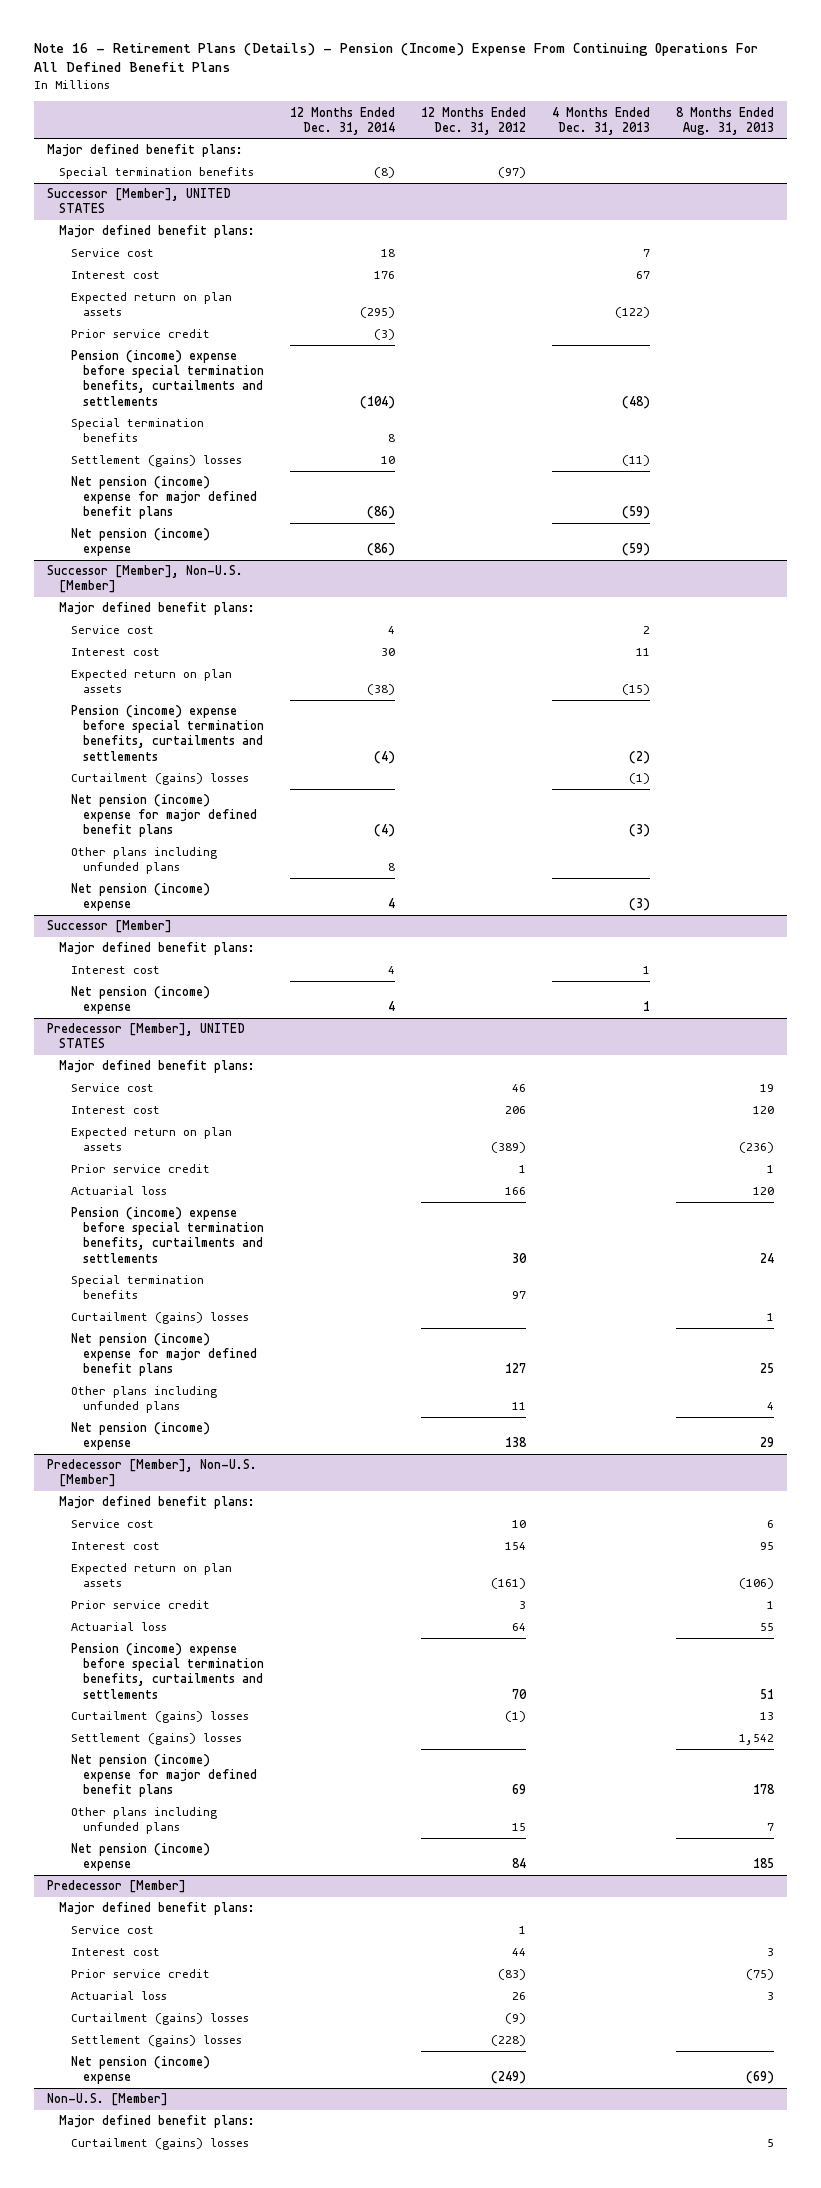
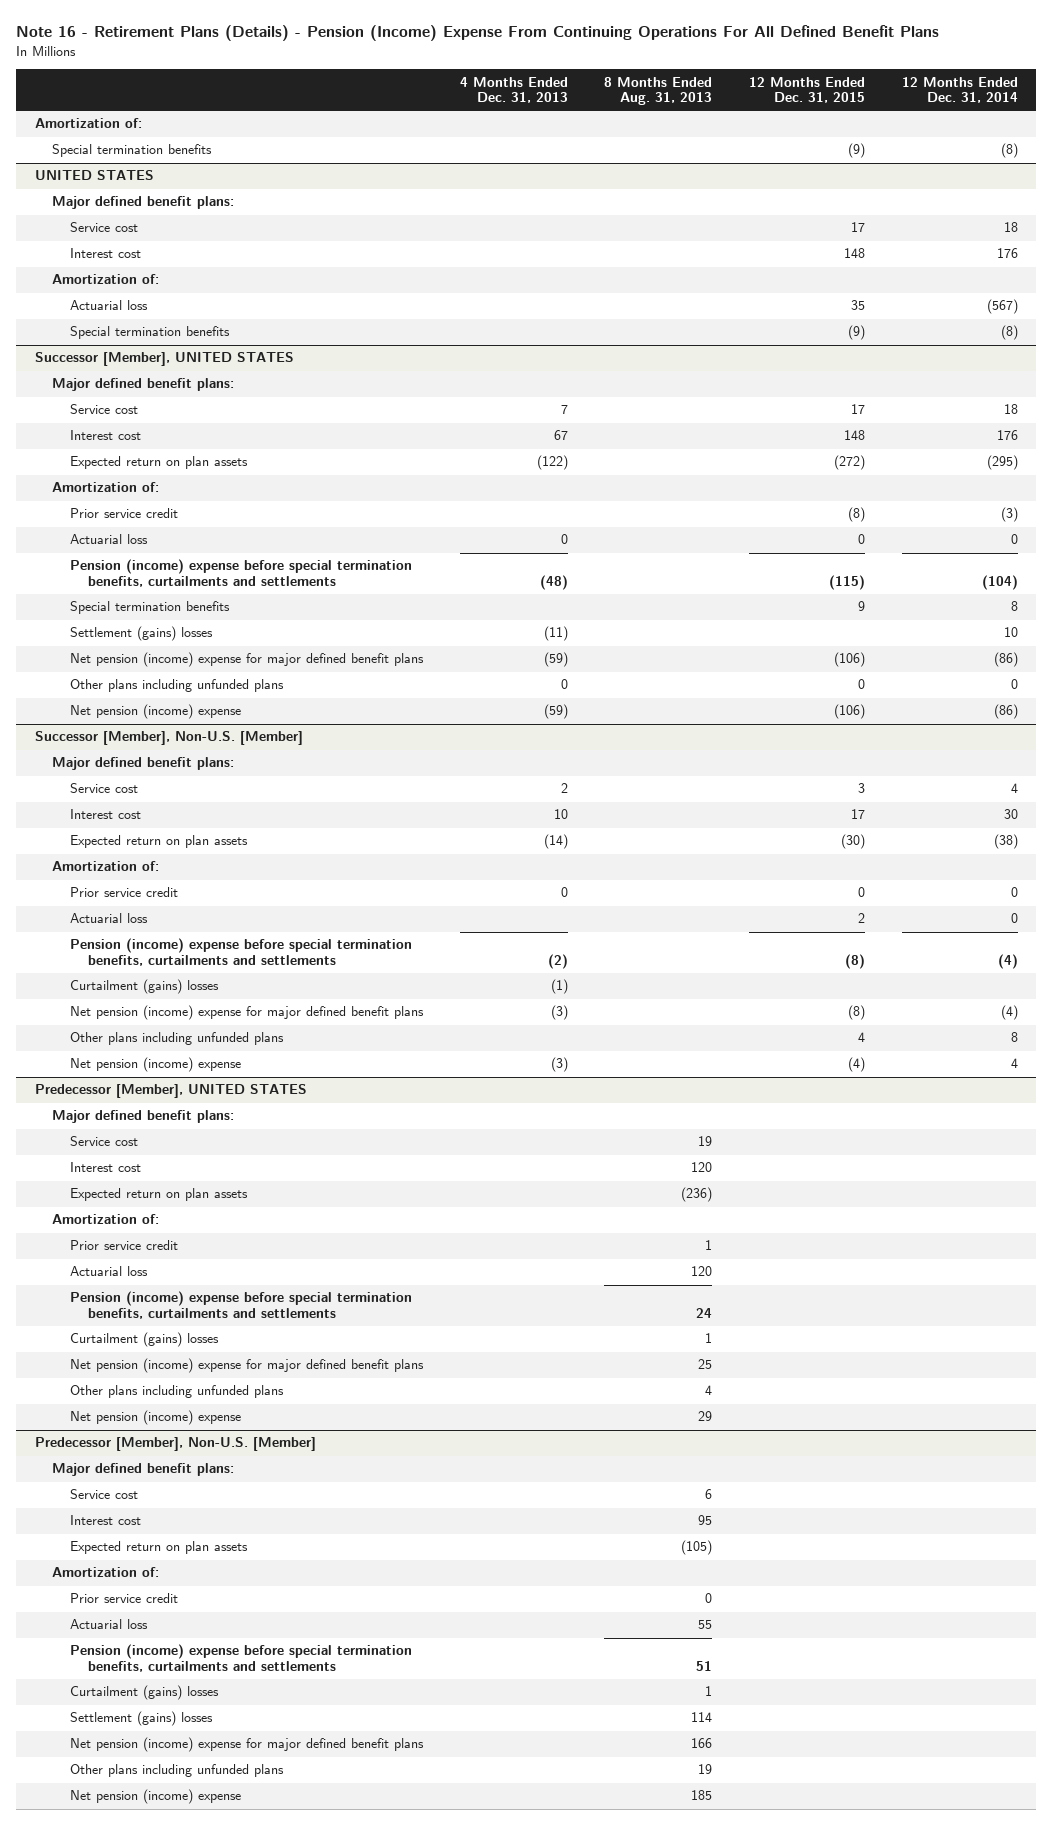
[421,106,527,135] 12 Months Ended Dec. 31, 2012 -> none
none -> [749,76,866,104] 12 Months Ended Dec. 31, 2015
[46,144,243,158] Major defined benefit plans: -> none
none -> [34,118,142,129] Amortization of:
none -> [34,170,154,181] UNITED STATES
none -> [52,196,235,210] Major defined benefit plans:
none -> [70,222,139,233] Service cost
none -> [70,248,142,259] Interest cost
none -> [52,274,160,285] Amortization of:
none -> [70,300,149,311] Actuarial loss
none -> [70,326,231,340] Special termination benefits
none -> [52,482,160,493] Amortization of:
none -> [70,534,149,545] Actuarial loss
none -> [70,679,285,693] Other plans including unfunded plans
[636,648,651,657] 11 -> [553,809,568,820] 10
[622,684,651,696] (15) -> [543,834,568,850] (14)
none -> [52,861,160,872] Amortization of:
none -> [70,887,179,898] Prior service credit
none -> [70,913,149,924] Actuarial loss
[46,920,172,934] Successor [Member] -> none
[59,942,256,956] Major defined benefit plans: -> none
[71,966,161,975] Interest cost -> none
[71,986,211,1015] Net pension (income) expense -> none
none -> [52,1214,160,1225] Amortization of:
[71,1275,205,1300] Special termination benefits -> none
[738,1578,774,1590] (106) -> [681,1540,713,1556] (105)
none -> [52,1567,160,1578] Amortization of:
[766,1601,774,1610] 1 -> [705,1593,713,1604] 0
[759,1712,774,1721] 13 -> [705,1686,713,1697] 1
[738,1734,774,1746] 1,542 -> [691,1712,713,1723] 114
[752,1784,775,1795] 178 -> [691,1738,713,1749] 166
[766,1823,774,1832] 7 -> [698,1764,713,1775] 19
[46,1880,186,1894] Predecessor [Member] -> none
[59,1902,256,1916] Major defined benefit plans: -> none
[71,1925,155,1935] Service cost -> none
[71,1948,161,1957] Interest cost -> none
[71,1969,211,1979] Prior service credit -> none
[71,1991,168,2001] Actuarial loss -> none
[71,2013,250,2026] Curtailment (gains) losses -> none
[71,2035,243,2048] Settlement (gains) losses -> none
[71,2056,211,2085] Net pension (income) expense -> none
[46,2093,168,2107] Non-U.S. [Member] -> none
[59,2115,256,2129] Major defined benefit plans: -> none
[71,2138,250,2151] Curtailment (gains) losses -> none

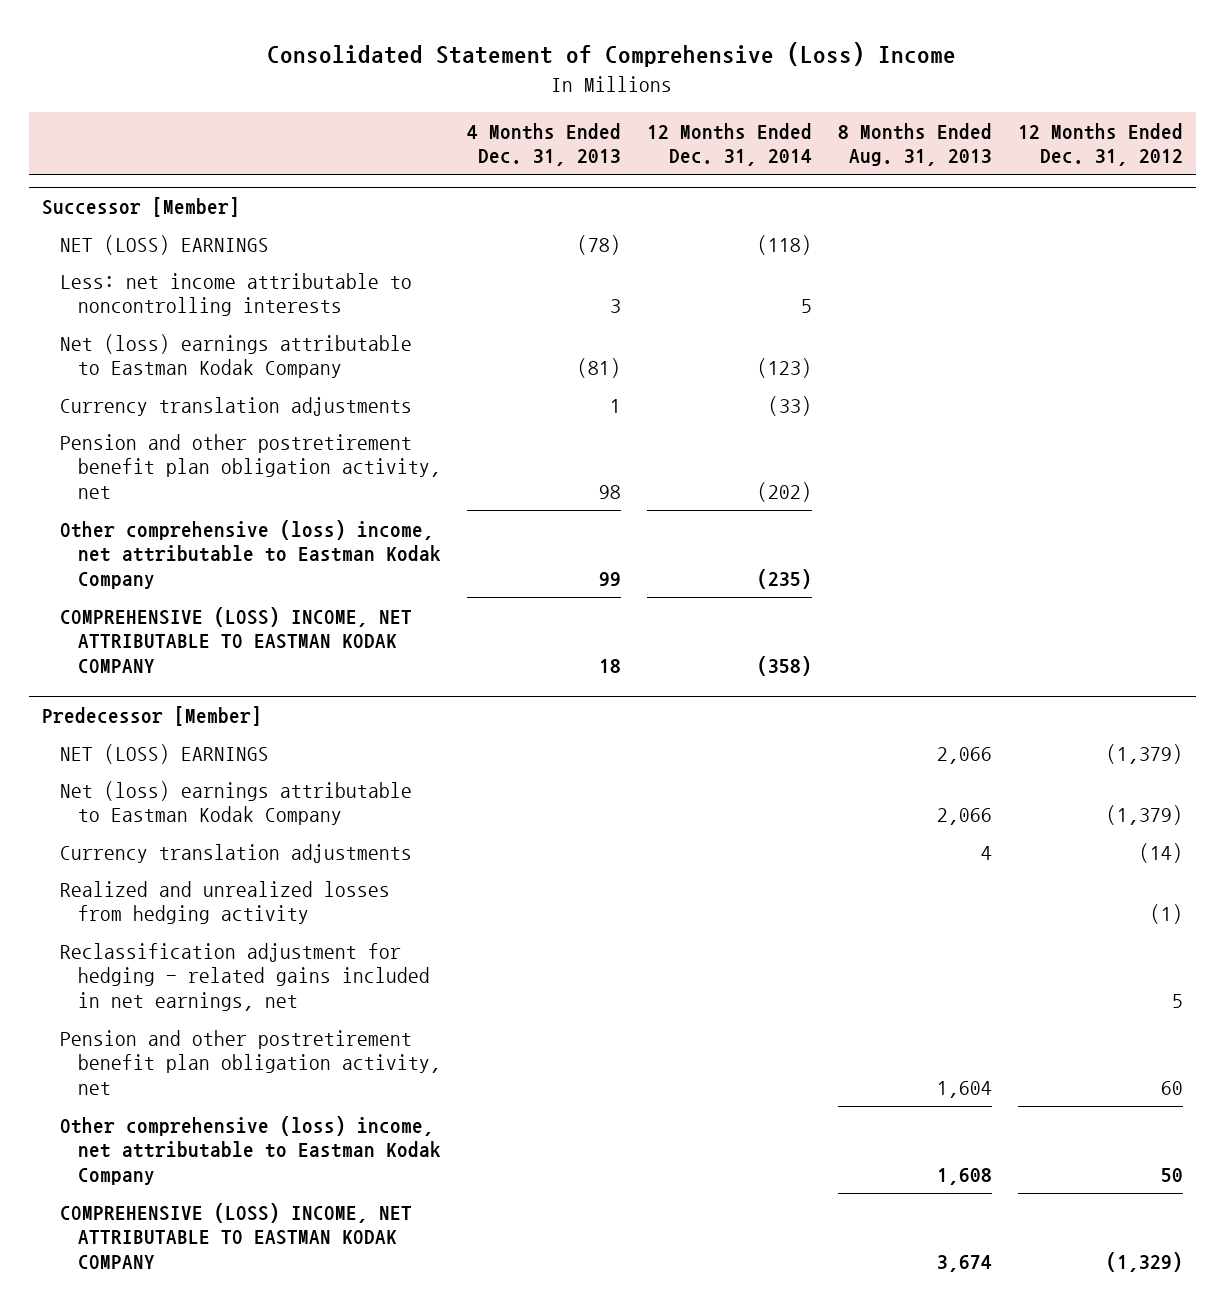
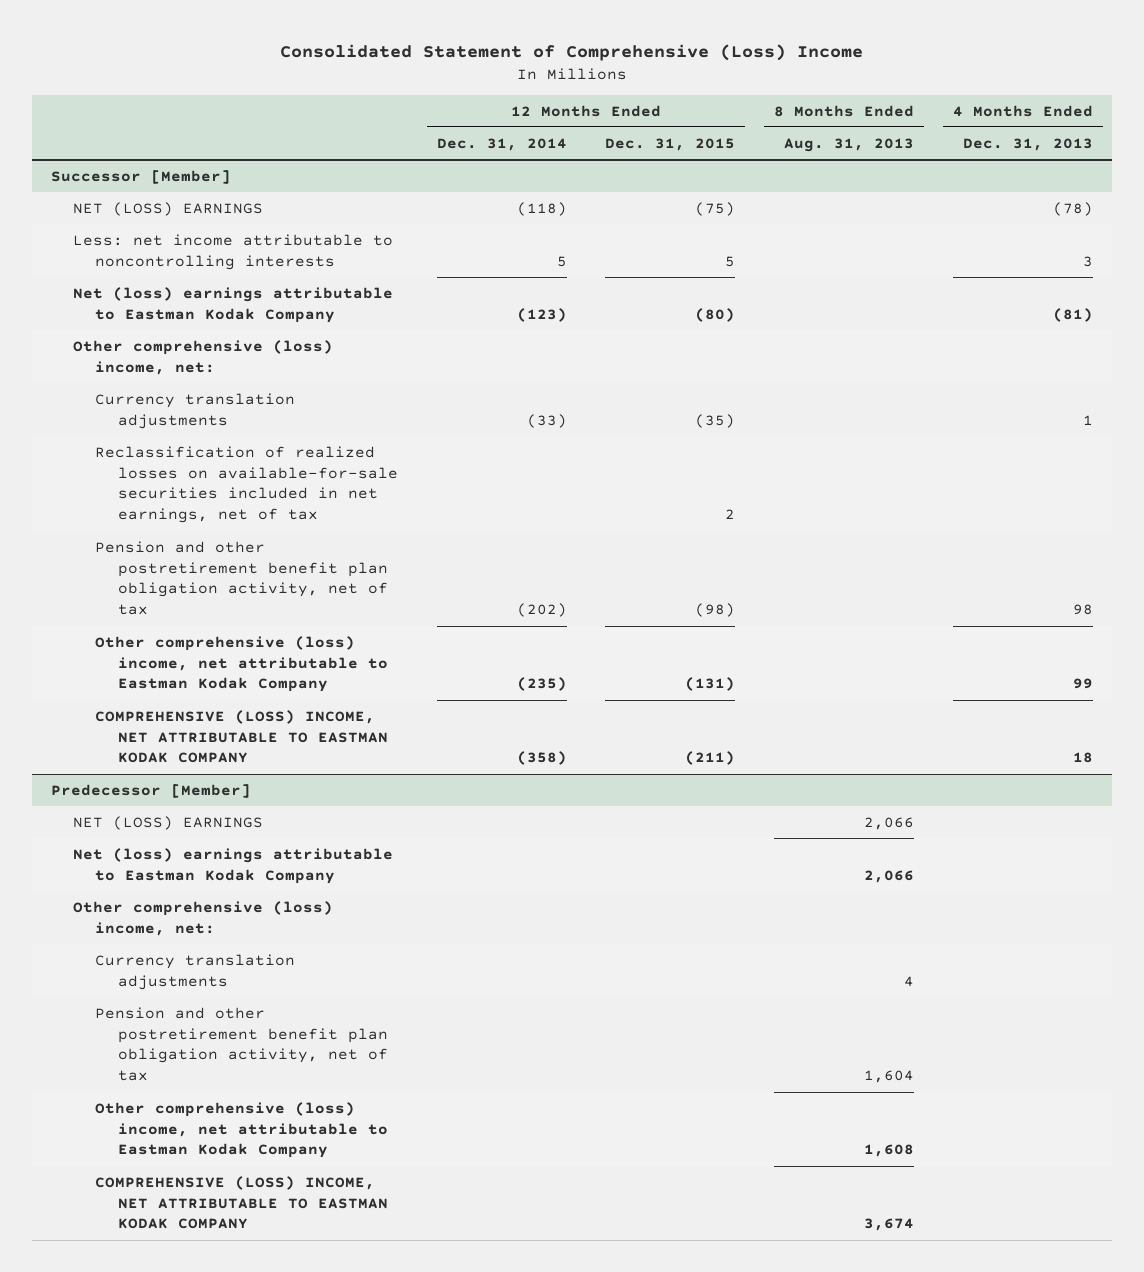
[1017,122,1183,167] 12 Months Ended Dec. 31, 2012 -> none
none -> [605,137,736,151] Dec. 31, 2015
none -> [73,339,334,375] Other comprehensive (loss) income, net:
none -> [95,445,398,524] Reclassification of realized losses on available-for-sale securities included in net earnings, net of tax
[60,433,441,499] Pension and other postretirement benefit plan obligation activity, net -> [95,540,388,616] Pension and other postretirement benefit plan obligation activity, net of tax
none -> [73,900,334,936] Other comprehensive (loss) income, net:
[60,880,391,925] Realized and unrealized losses from hedging activity -> none
[60,942,430,1011] Reclassification adjustment for hedging - related gains included in net earnings, net -> none
[60,1029,441,1095] Pension and other postretirement benefit plan obligation activity, net -> [95,1006,388,1082] Pension and other postretirement benefit plan obligation activity, net of tax

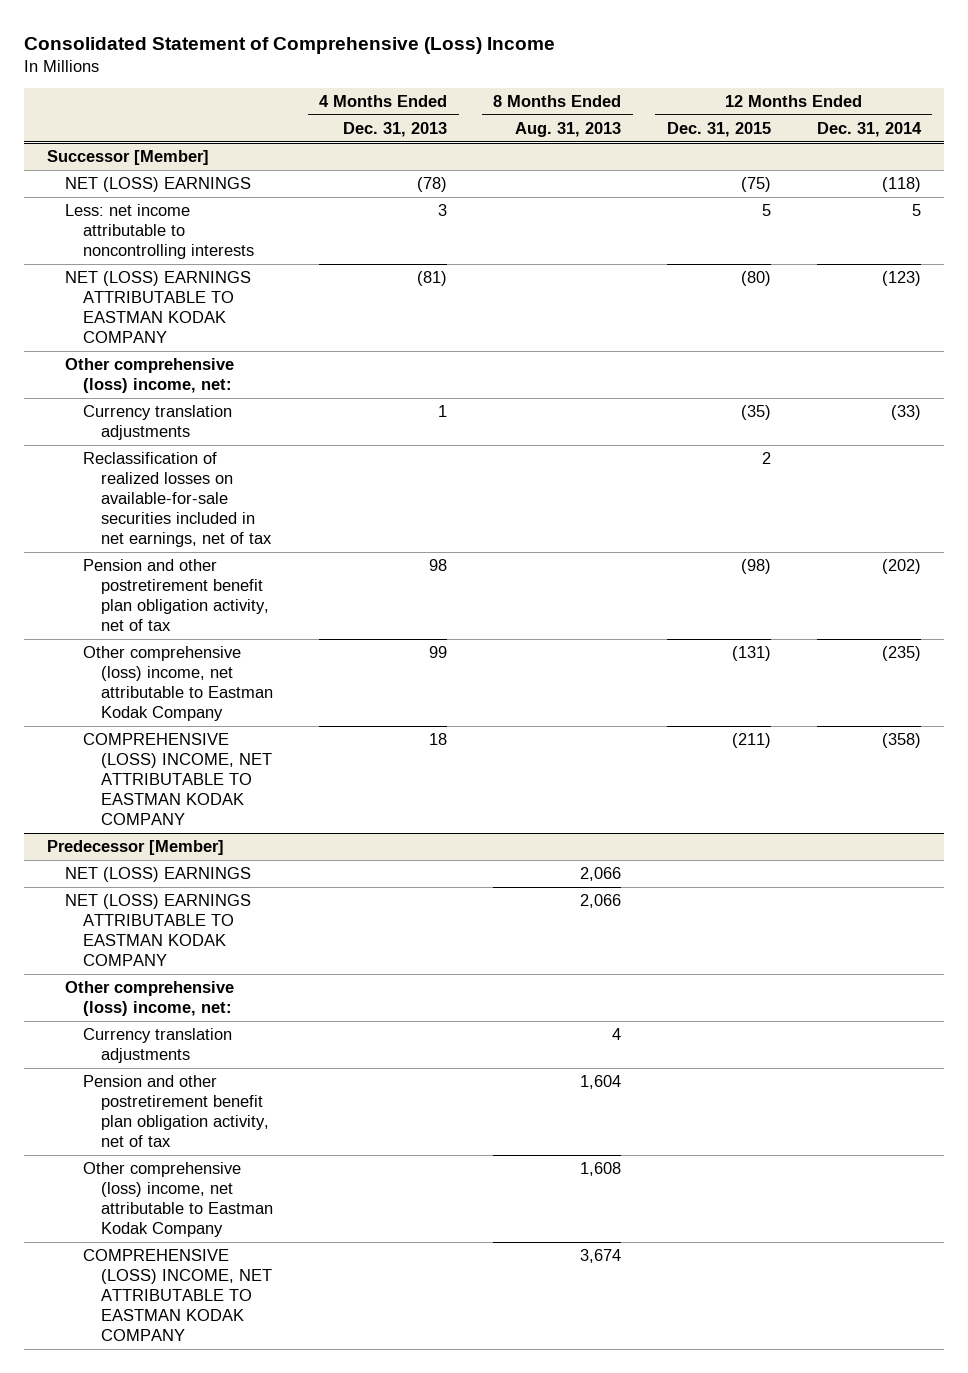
[73,286,394,323] Net (loss) earnings attributable to Eastman Kodak Company -> [65,271,252,343] NET (LOSS) EARNINGS ATTRIBUTABLE TO EASTMAN KODAK COMPANY
[73,847,394,884] Net (loss) earnings attributable to Eastman Kodak Company -> [65,894,252,966] NET (LOSS) EARNINGS ATTRIBUTABLE TO EASTMAN KODAK COMPANY

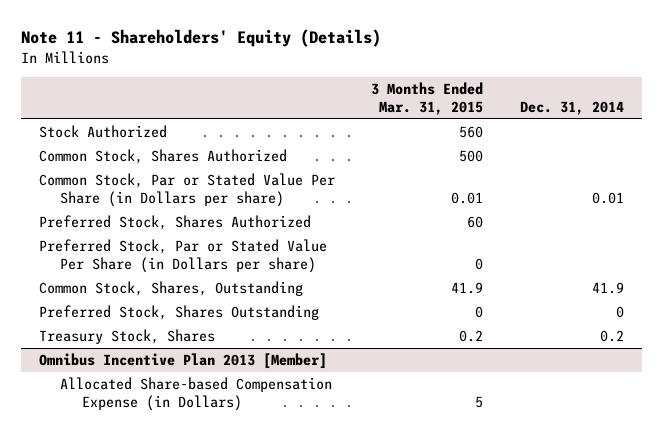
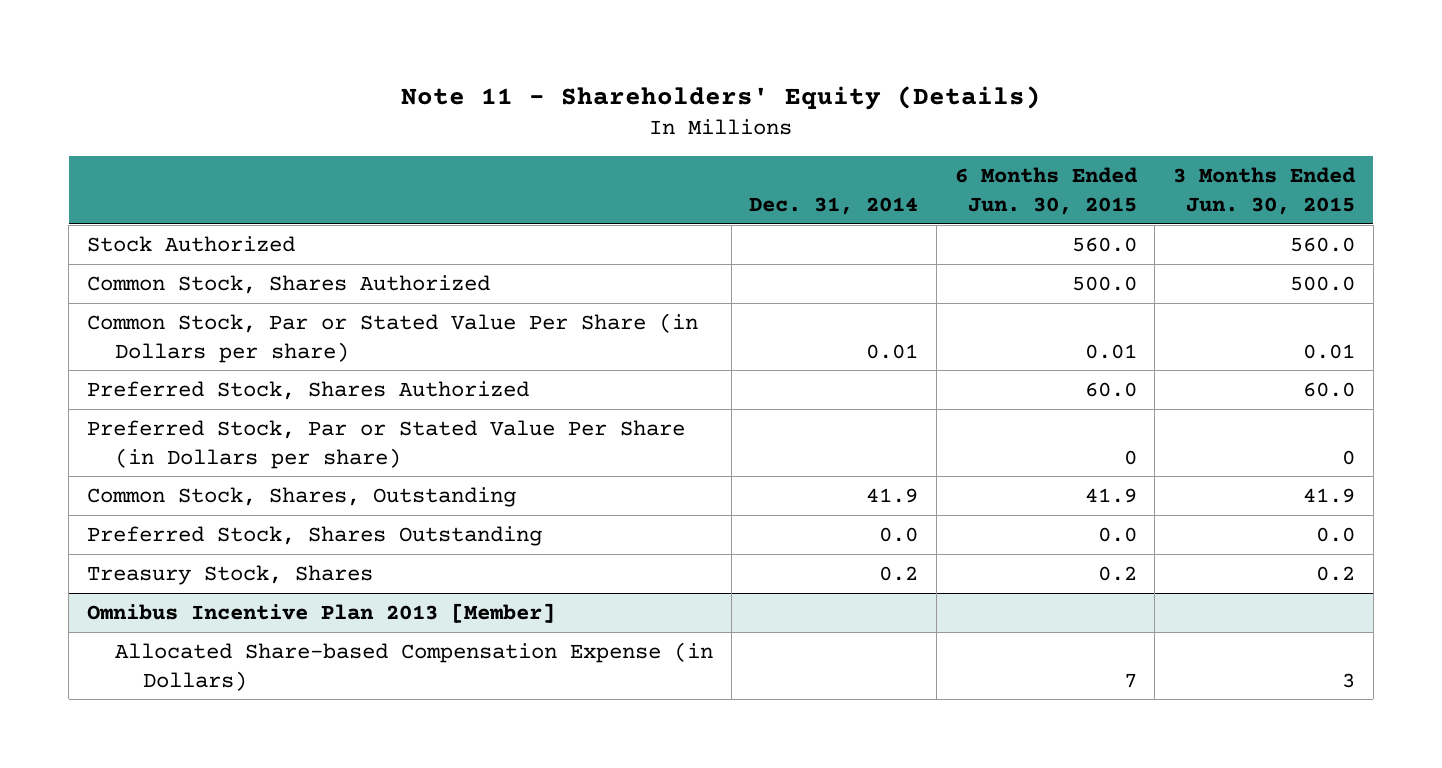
[371,82,484,115] 3 Months Ended Mar. 31, 2015 -> none
none -> [954,167,1138,216] 6 Months Ended Jun. 30, 2015
none -> [1172,167,1356,216] 3 Months Ended Jun. 30, 2015
[615,306,624,319] 0 -> [879,526,919,542] 0.0

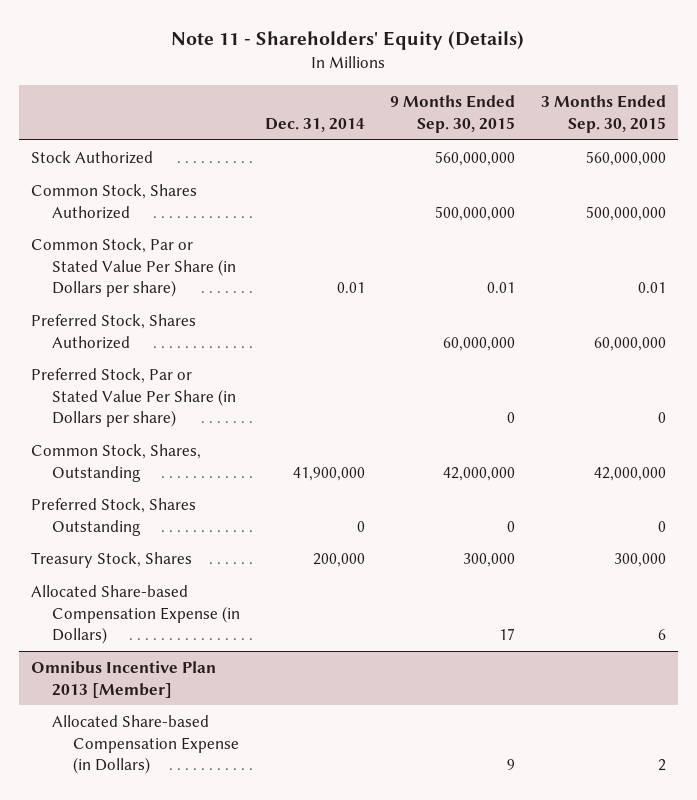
[954,167,1138,216] 6 Months Ended Jun. 30, 2015 -> none
[1172,167,1356,216] 3 Months Ended Jun. 30, 2015 -> none
none -> [390,95,516,133] 9 Months Ended Sep. 30, 2015
none -> [540,95,666,133] 3 Months Ended Sep. 30, 2015
[866,487,919,503] 41.9 -> [293,466,366,481] 41,900,000
[879,526,919,542] 0.0 -> [357,520,366,532] 0
[879,565,919,581] 0.2 -> [313,553,366,568] 200,000
none -> [31,585,241,645] Allocated Share-based Compensation Expense (in Dollars)

